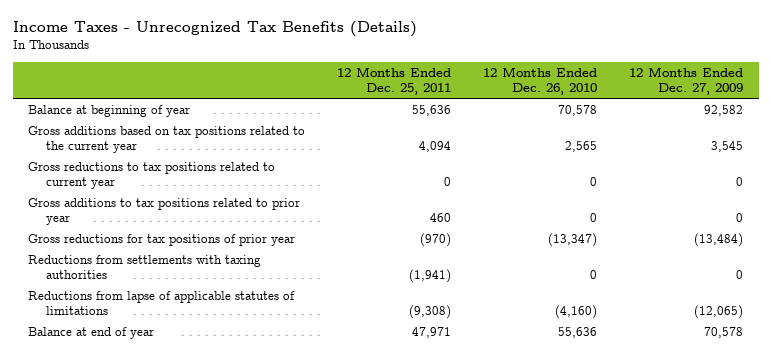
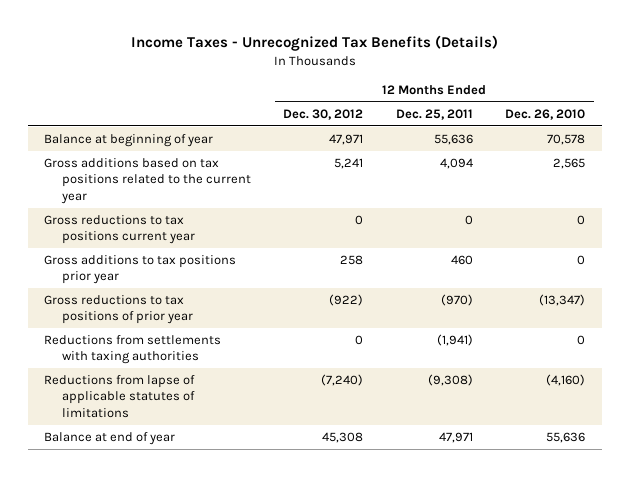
[628,66,743,95] 12 Months Ended Dec. 27, 2009 -> none
none -> [283,108,364,120] Dec. 30, 2012
[28,161,276,190] Gross reductions to tax positions related to current year -> [43,215,195,245] Gross reductions to tax positions current year
[28,197,301,226] Gross additions to tax positions related to prior year -> [43,255,236,285] Gross additions to tax positions prior year
[28,233,296,246] Gross reductions for tax positions of prior year -> [43,295,193,325] Gross reductions to tax positions of prior year

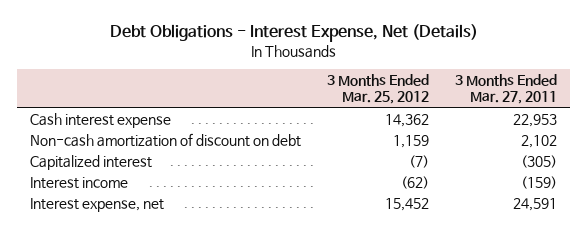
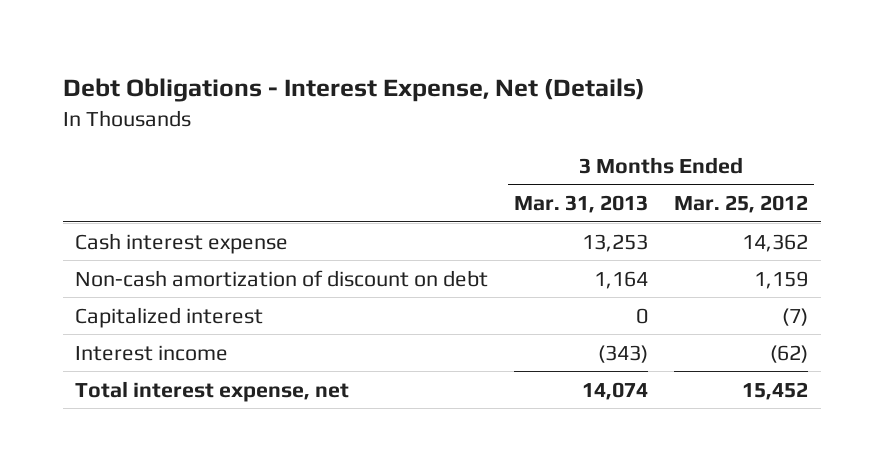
[455,73,558,105] 3 Months Ended Mar. 27, 2011 -> none
none -> [514,195,649,214] Mar. 31, 2013
[29,197,164,212] Interest expense, net -> [75,380,350,402] Total interest expense, net

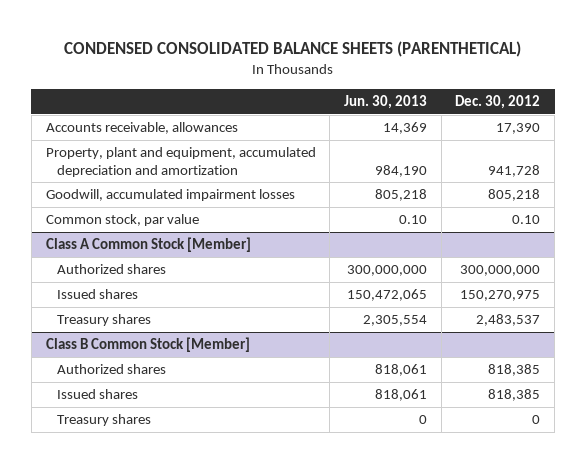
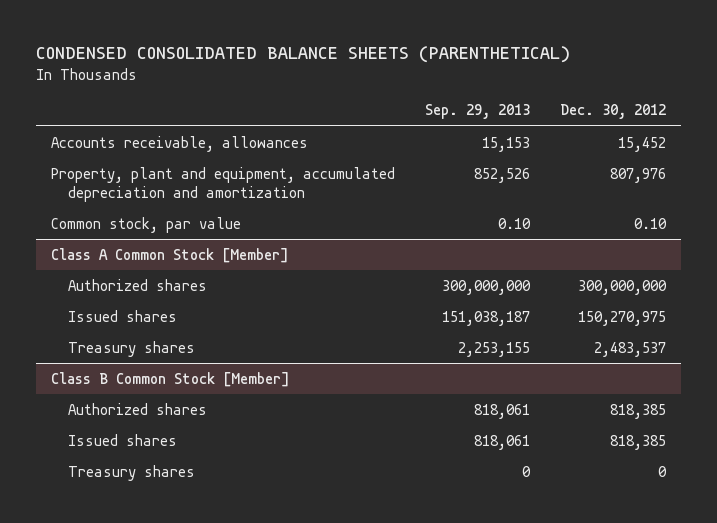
[343,95,427,110] Jun. 30, 2013 -> none
none -> [424,104,530,120] Sep. 29, 2013
[45,189,295,202] Goodwill, accumulated impairment losses -> none
[496,123,541,135] 17,390 -> [618,136,667,152] 15,452
[488,164,541,177] 941,728 -> [610,167,667,183] 807,976

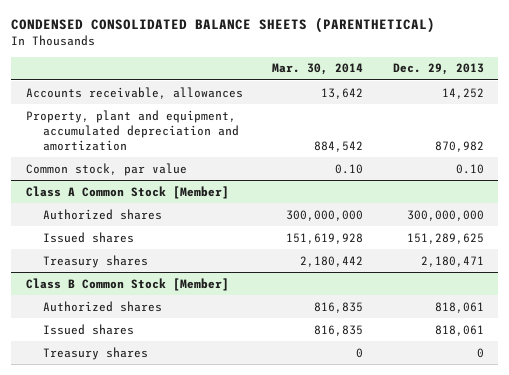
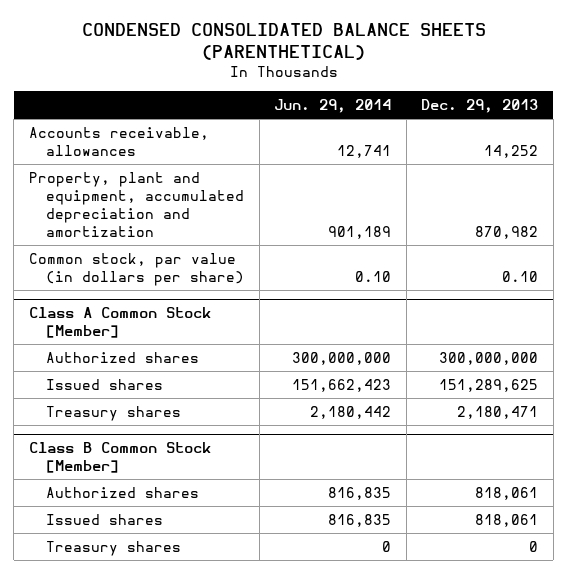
[272,63,364,76] Mar. 30, 2014 -> none
none -> [274,99,392,114] Jun. 29, 2014
[25,162,187,176] Common stock, par value -> [28,252,245,286] Common stock, par value (in dollars per share)

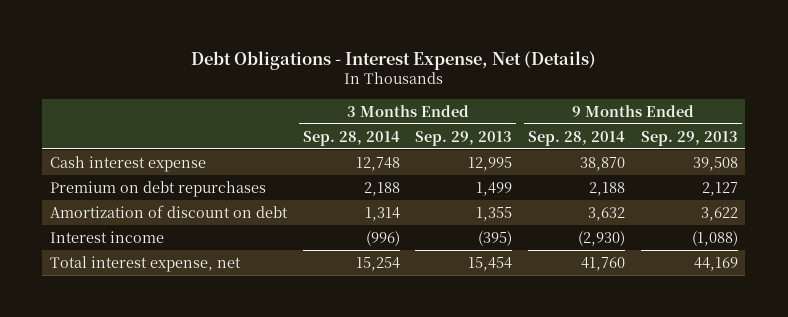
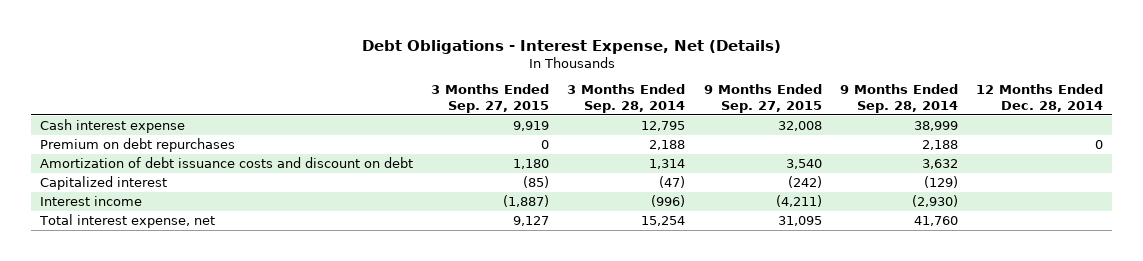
[415,130,513,146] Sep. 29, 2013 -> none
[640,130,738,146] Sep. 29, 2013 -> none
none -> [431,84,550,113] 3 Months Ended Sep. 27, 2015
none -> [703,84,822,113] 9 Months Ended Sep. 27, 2015
none -> [975,84,1103,112] 12 Months Ended Dec. 28, 2014
[355,156,400,171] 12,748 -> [641,121,686,132] 12,795
[579,156,625,171] 38,870 -> [913,121,958,132] 38,999
[50,204,289,218] Amortization of discount on debt -> [40,157,414,169] Amortization of debt issuance costs and discount on debt
none -> [40,176,168,191] Capitalized interest

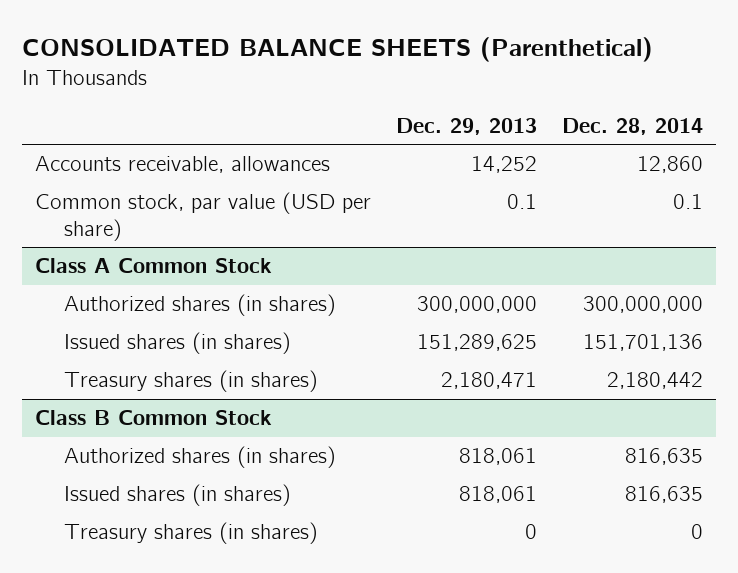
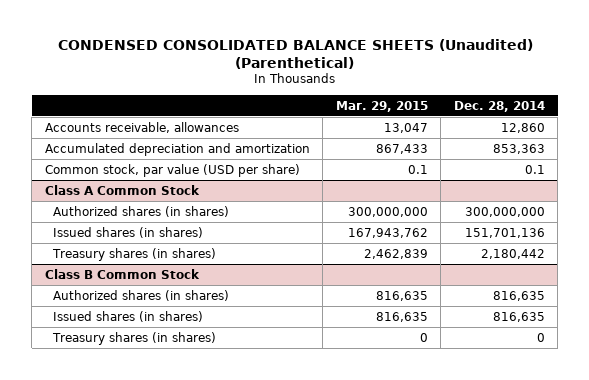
[22,36,654,62] CONSOLIDATED BALANCE SHEETS (Parenthetical) -> [57,38,533,69] CONDENSED CONSOLIDATED BALANCE SHEETS (Unaudited) (Parenthetical)
[395,117,537,135] Dec. 29, 2013 -> none
none -> [335,100,428,112] Mar. 29, 2015
none -> [44,142,310,156] Accumulated depreciation and amortization

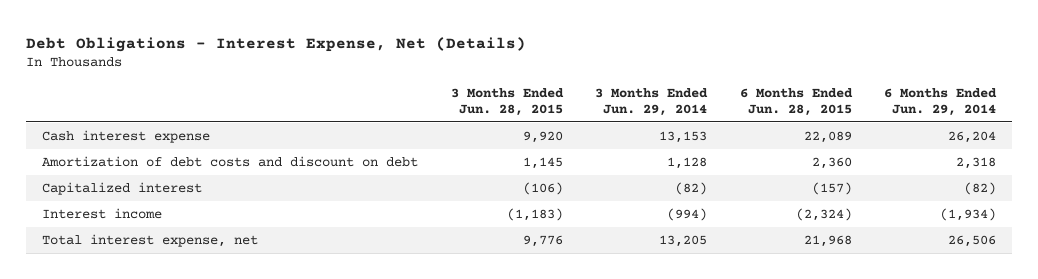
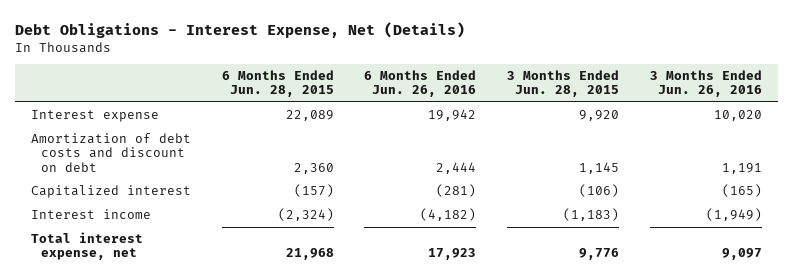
[595,87,709,116] 3 Months Ended Jun. 29, 2014 -> none
[884,87,998,116] 6 Months Ended Jun. 29, 2014 -> none
none -> [364,70,477,98] 6 Months Ended Jun. 26, 2016
none -> [650,70,763,98] 3 Months Ended Jun. 26, 2016
[42,129,211,143] Cash interest expense -> [30,110,159,123] Interest expense

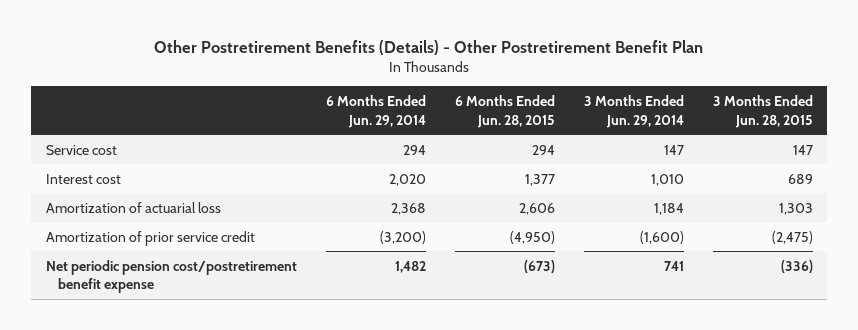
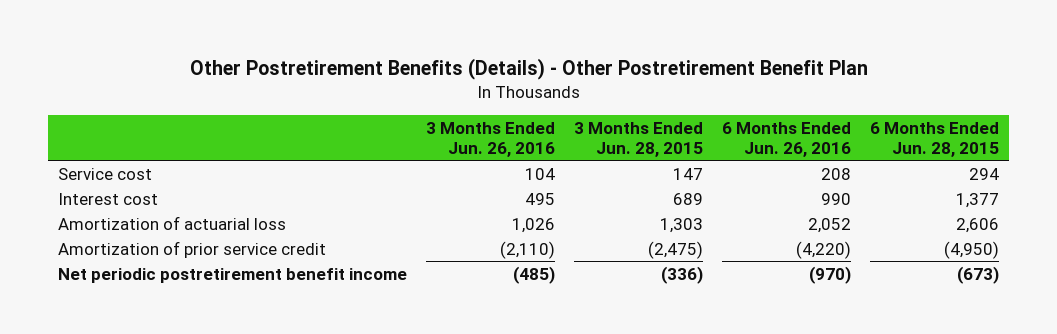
[325,95,426,128] 6 Months Ended Jun. 29, 2014 -> none
[583,95,684,128] 3 Months Ended Jun. 29, 2014 -> none
none -> [425,121,555,157] 3 Months Ended Jun. 26, 2016
none -> [722,121,852,157] 6 Months Ended Jun. 26, 2016
[45,259,297,294] Net periodic pension cost/postretirement benefit expense -> [57,267,407,283] Net periodic postretirement benefit income

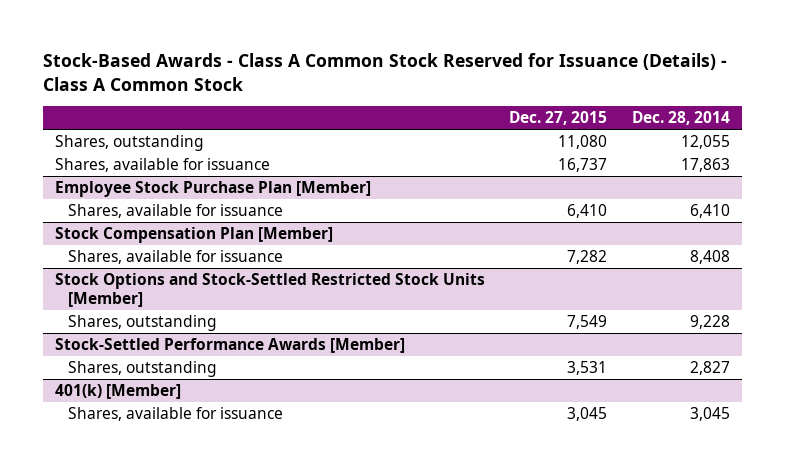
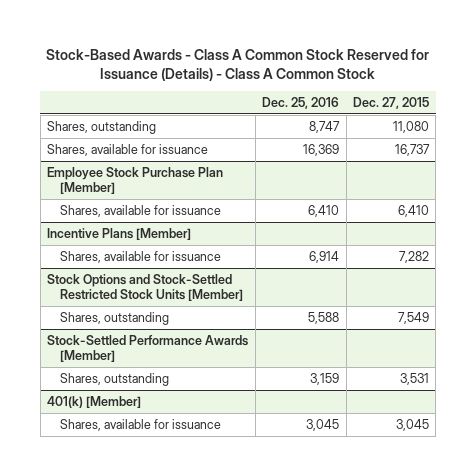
[631,111,730,126] Dec. 28, 2014 -> none
none -> [262,96,340,109] Dec. 25, 2016
[55,227,334,244] Stock Compensation Plan [Member] -> [47,227,192,240] Incentive Plans [Member]

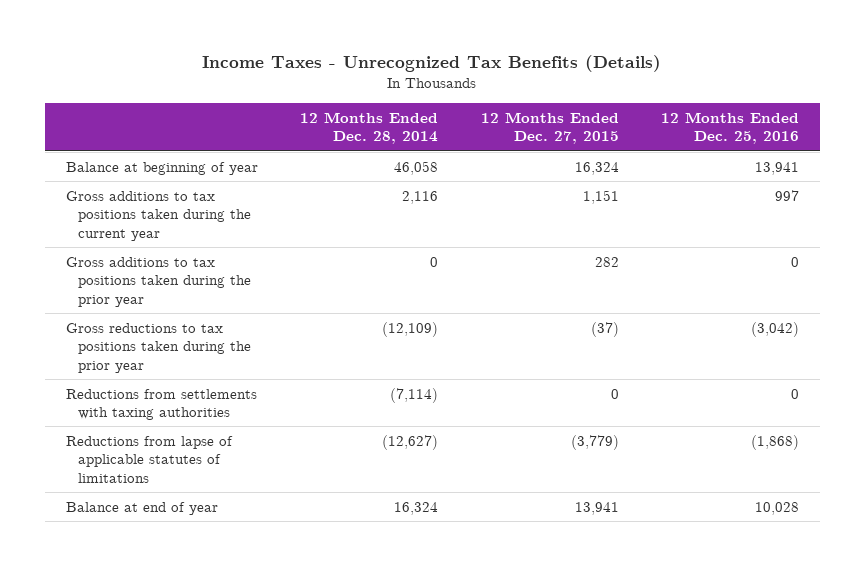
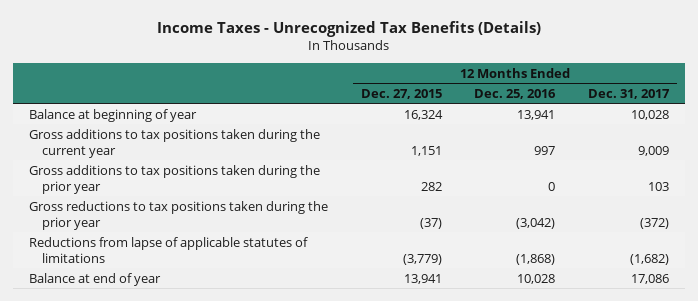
[300,111,439,145] 12 Months Ended Dec. 28, 2014 -> none
none -> [587,88,670,99] Dec. 31, 2017
[66,388,258,421] Reductions from settlements with taxing authorities -> none

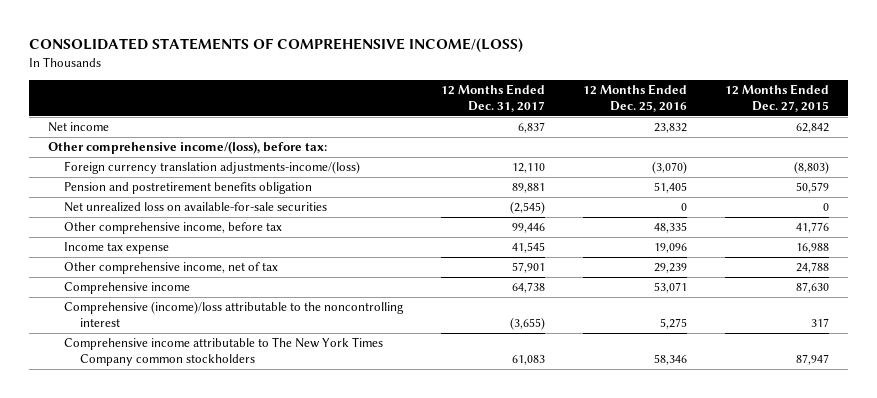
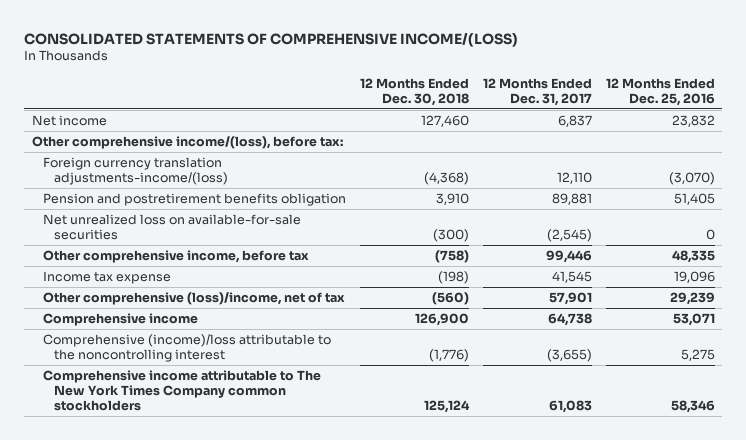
[724,84,829,113] 12 Months Ended Dec. 27, 2015 -> none
none -> [359,77,469,106] 12 Months Ended Dec. 30, 2018
[63,262,278,275] Other comprehensive income, net of tax -> [42,292,345,306] Other comprehensive (loss)/income, net of tax

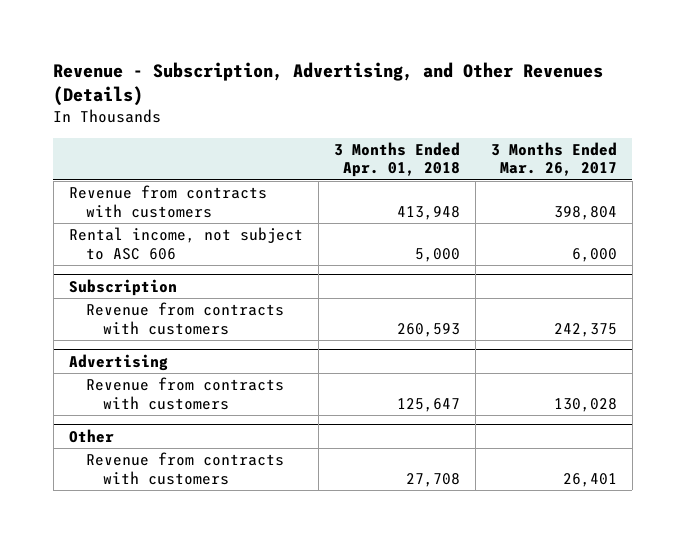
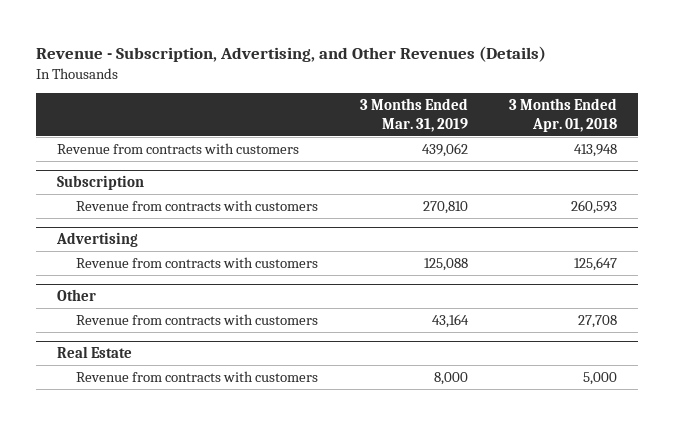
[490,141,617,177] 3 Months Ended Mar. 26, 2017 -> none
none -> [359,98,468,132] 3 Months Ended Mar. 31, 2019
[68,227,303,260] Rental income, not subject to ASC 606 -> none
none -> [57,346,133,359] Real Estate
none -> [75,371,318,383] Revenue from contracts with customers

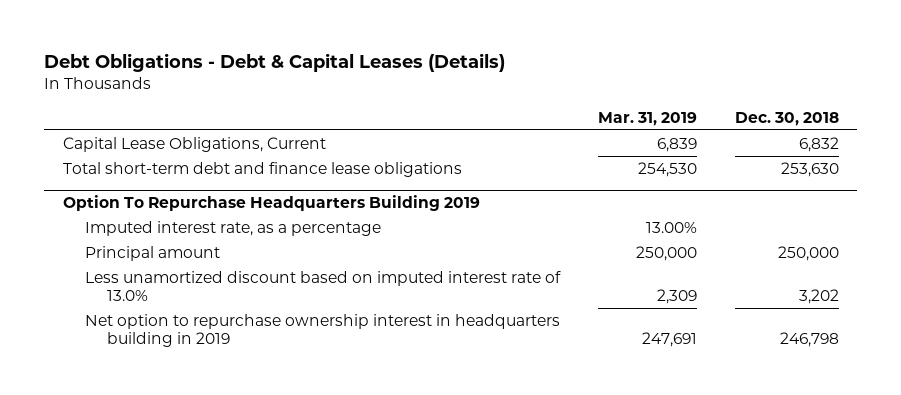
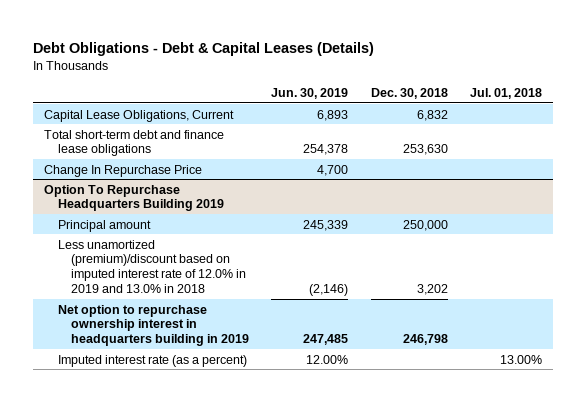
[597,111,697,126] Mar. 31, 2019 -> none
none -> [271,88,349,100] Jun. 30, 2019
none -> [470,88,543,100] Jul. 01, 2018
none -> [44,164,203,177] Change In Repurchase Price
[84,220,381,236] Imputed interest rate, as a percentage -> none
[84,270,561,302] Less unamortized discount based on imputed interest rate of 13.0% -> [57,239,247,294] Less unamortized (premium)/discount based on imputed interest rate of 12.0% in 2019 and 13.0% in 2018
none -> [57,354,247,367] Imputed interest rate (as a percent)

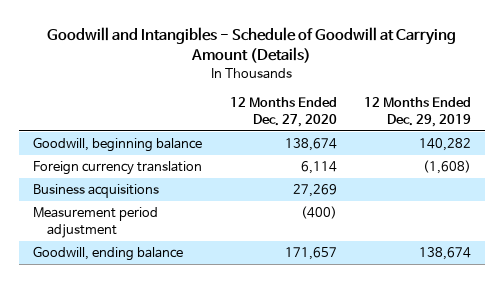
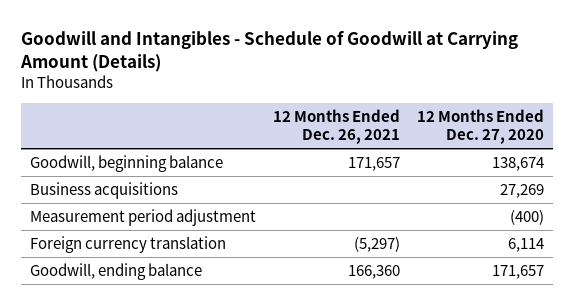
[364,97,472,128] 12 Months Ended Dec. 29, 2019 -> none
none -> [273,108,401,145] 12 Months Ended Dec. 26, 2021
[33,161,203,176] Foreign currency translation -> [30,235,227,253] Foreign currency translation

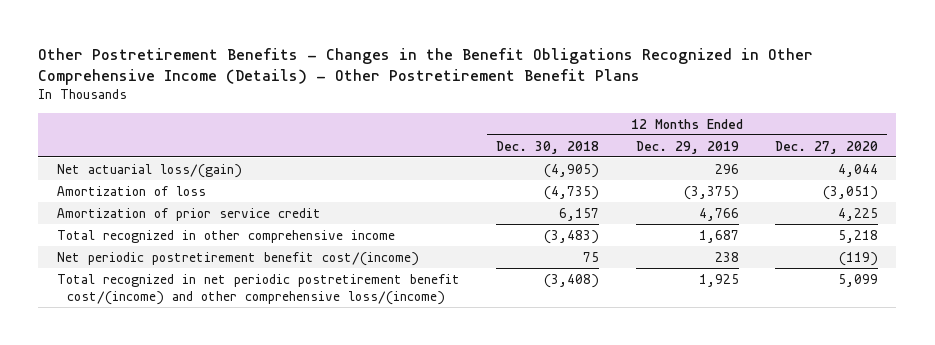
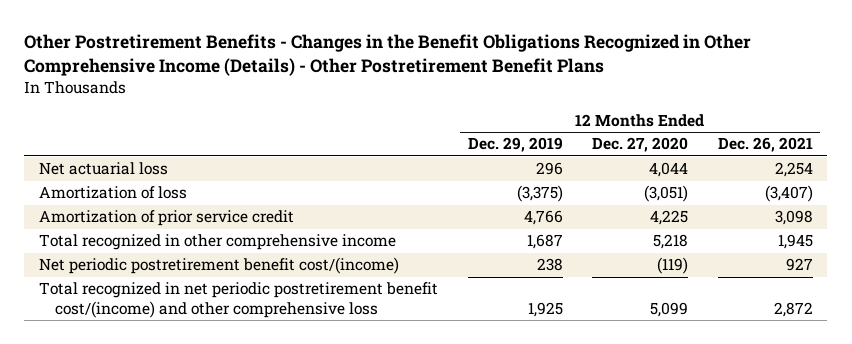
[496,140,600,154] Dec. 30, 2018 -> none
none -> [717,137,813,153] Dec. 26, 2021
[56,163,242,178] Net actuarial loss/(gain) -> [39,162,169,176] Net actuarial loss
[56,273,460,306] Total recognized in net periodic postretirement benefit cost/(income) and other comprehensive loss/(income) -> [39,282,439,318] Total recognized in net periodic postretirement benefit cost/(income) and other comprehensive loss

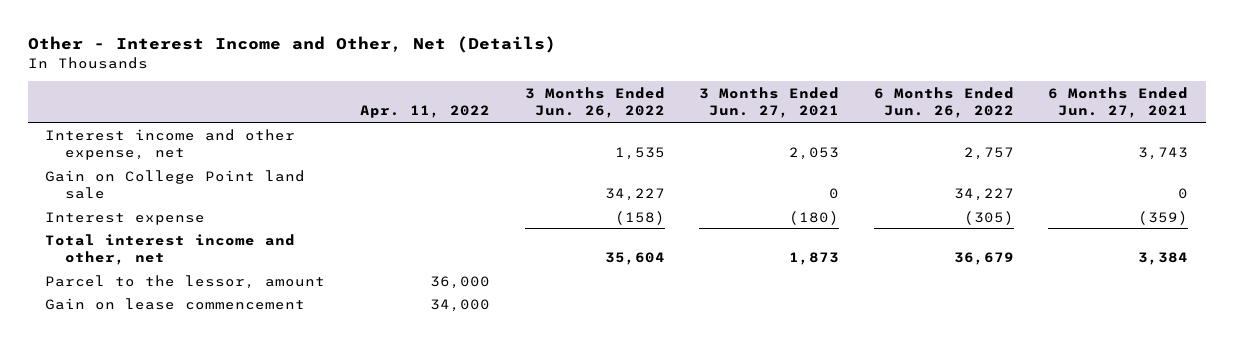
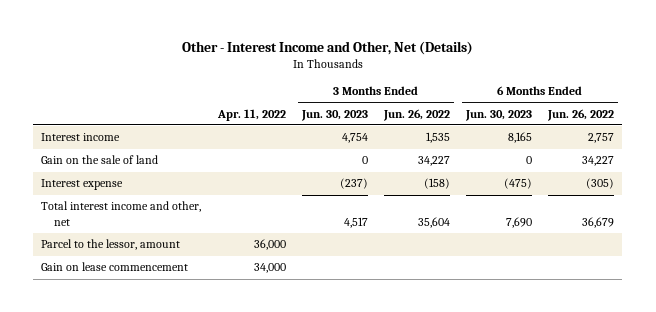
[699,86,840,119] 3 Months Ended Jun. 27, 2021 -> none
[1048,86,1189,119] 6 Months Ended Jun. 27, 2021 -> none
none -> [300,109,368,121] Jun. 30, 2023
none -> [464,109,532,121] Jun. 30, 2023
[45,128,296,161] Interest income and other expense, net -> [41,133,121,142] Interest income
[45,169,306,200] Gain on College Point land sale -> [41,155,159,165] Gain on the sale of land

